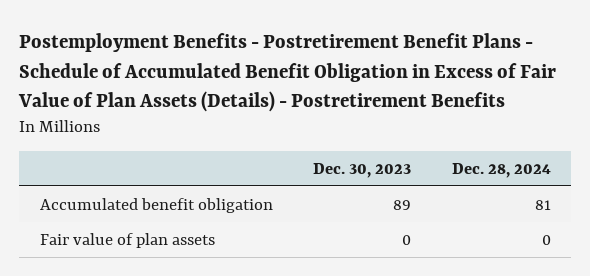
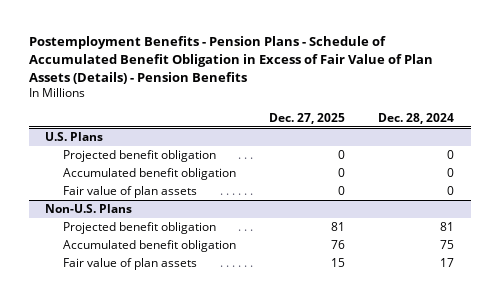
[18,33,557,112] Postemployment Benefits - Postretirement Benefit Plans - Schedule of Accumulated Benefit Obligation in Excess of Fair Value of Plan Assets (Details) - Postretirement Benefits -> [28,36,433,84] Postemployment Benefits - Pension Plans - Schedule of Accumulated Benefit Obligation in Excess of Fair Value of Plan Assets (Details) - Pension Benefits
[313,162,412,178] Dec. 30, 2023 -> none
none -> [269,112,346,124] Dec. 27, 2025
none -> [45,131,104,141] U.S. Plans
none -> [63,149,217,162] Projected benefit obligation
[534,199,551,210] 81 -> [447,167,455,177] 0
none -> [45,203,133,213] Non-U.S. Plans
none -> [63,221,217,234] Projected benefit obligation
none -> [63,239,237,252] Accumulated benefit obligation
none -> [63,257,198,270] Fair value of plan assets

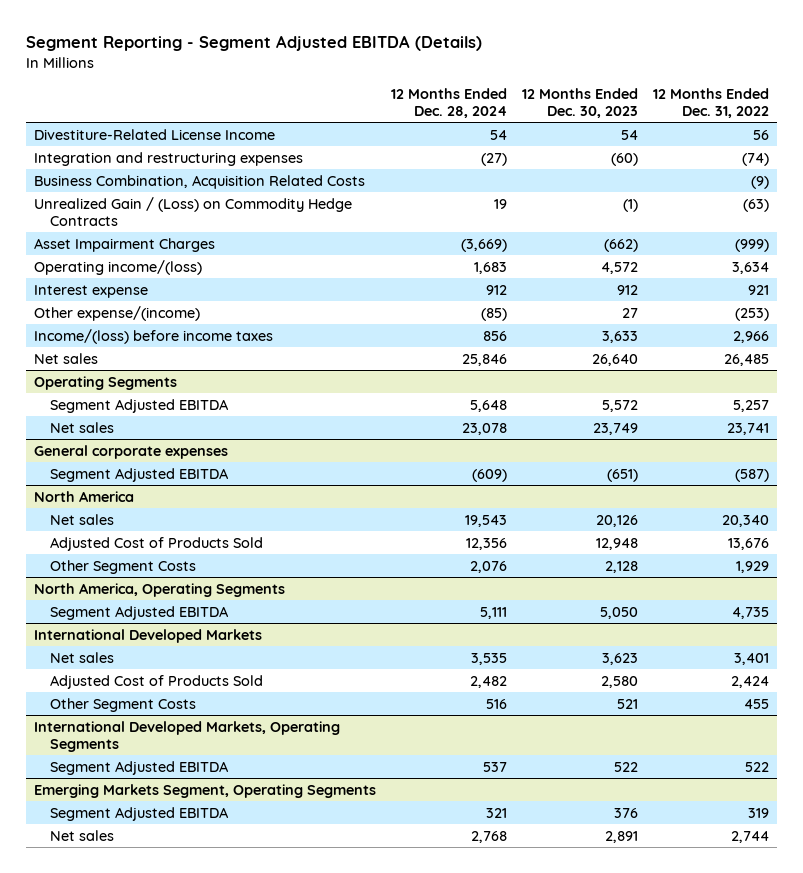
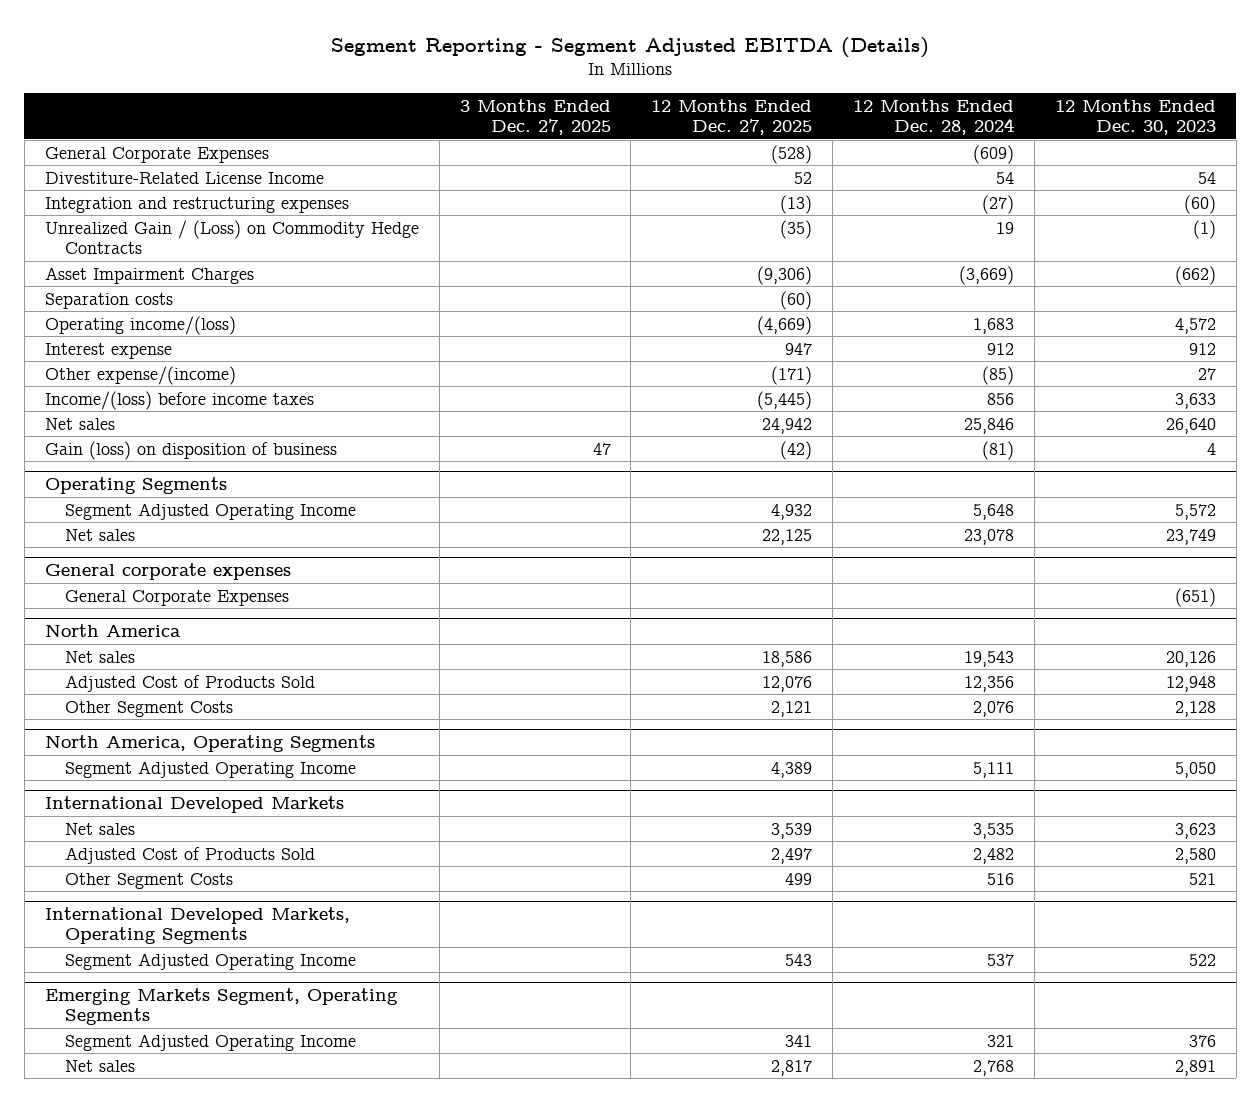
[653,87,770,118] 12 Months Ended Dec. 31, 2022 -> none
none -> [459,98,611,136] 3 Months Ended Dec. 27, 2025
none -> [651,98,813,136] 12 Months Ended Dec. 27, 2025
none -> [44,146,269,163] General Corporate Expenses
[33,174,365,189] Business Combination, Acquisition Related Costs -> none
none -> [44,292,173,309] Separation costs
none -> [44,440,337,460] Gain (loss) on disposition of business
[49,398,229,413] Segment Adjusted EBITDA -> [64,502,356,520] Segment Adjusted Operating Income
[49,467,229,482] Segment Adjusted EBITDA -> none
none -> [64,589,289,606] General Corporate Expenses
[49,605,229,620] Segment Adjusted EBITDA -> [64,760,356,778] Segment Adjusted Operating Income
[49,760,229,775] Segment Adjusted EBITDA -> [64,952,356,970] Segment Adjusted Operating Income
[49,806,229,821] Segment Adjusted EBITDA -> [64,1033,356,1051] Segment Adjusted Operating Income

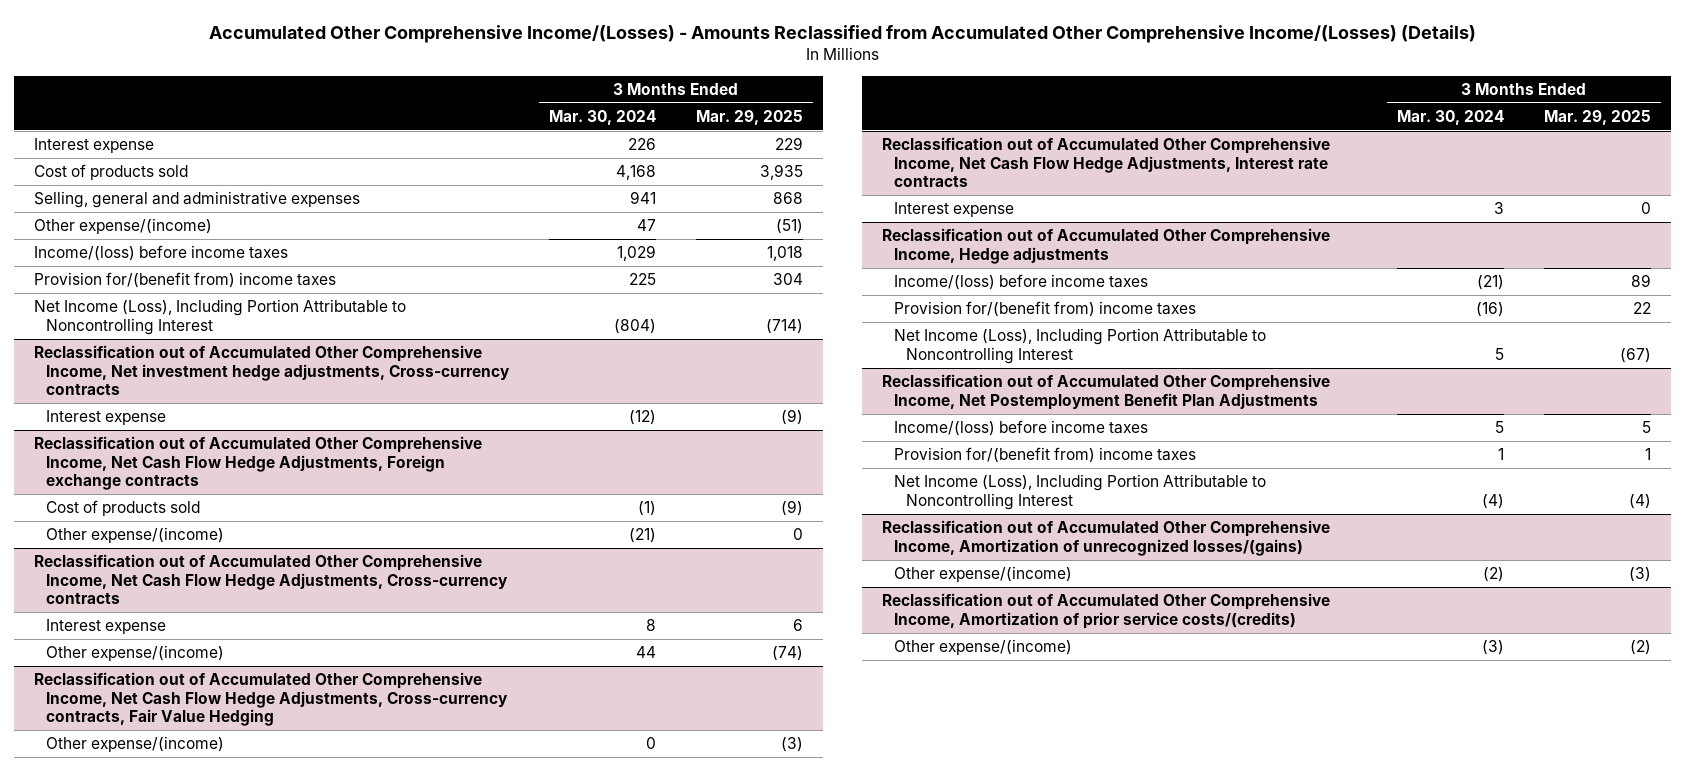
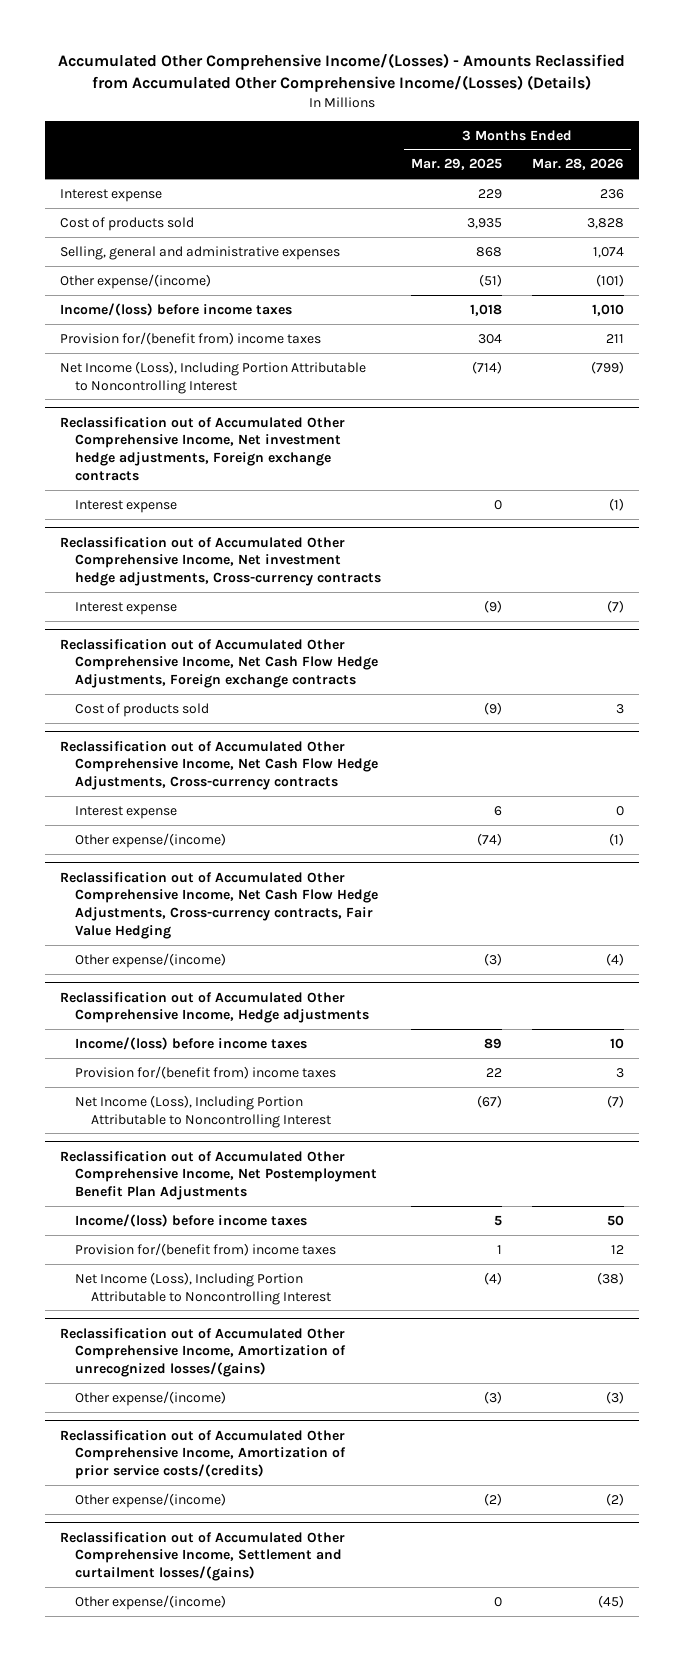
[549,110,657,126] Mar. 30, 2024 -> none
none -> [531,158,624,171] Mar. 28, 2026
none -> [59,416,345,482] Reclassification out of Accumulated Other Comprehensive Income, Net investment hedge adjustments, Foreign exchange contracts
none -> [75,499,178,513] Interest expense
[46,527,225,544] Other expense/(income) -> none
[882,137,1331,188] Reclassification out of Accumulated Other Comprehensive Income, Net Cash Flow Hedge Adjustments, Interest rate contracts -> none
[894,202,1015,218] Interest expense -> none
none -> [59,1531,345,1582] Reclassification out of Accumulated Other Comprehensive Income, Settlement and curtailment losses/(gains)
none -> [75,1594,227,1610] Other expense/(income)

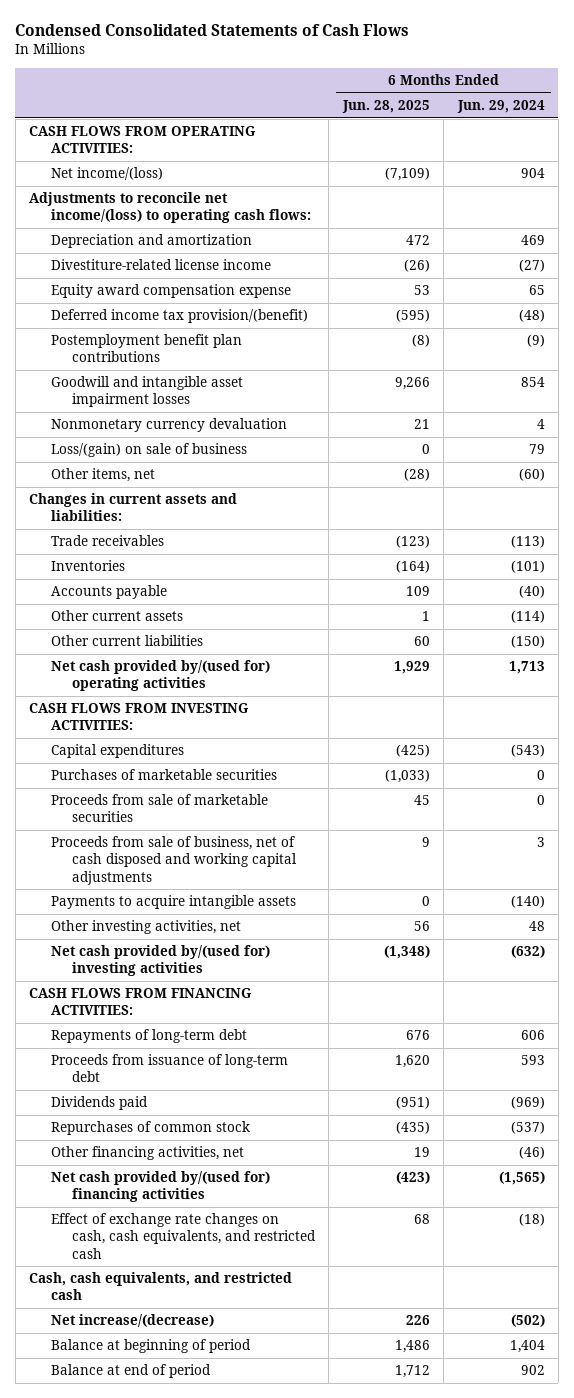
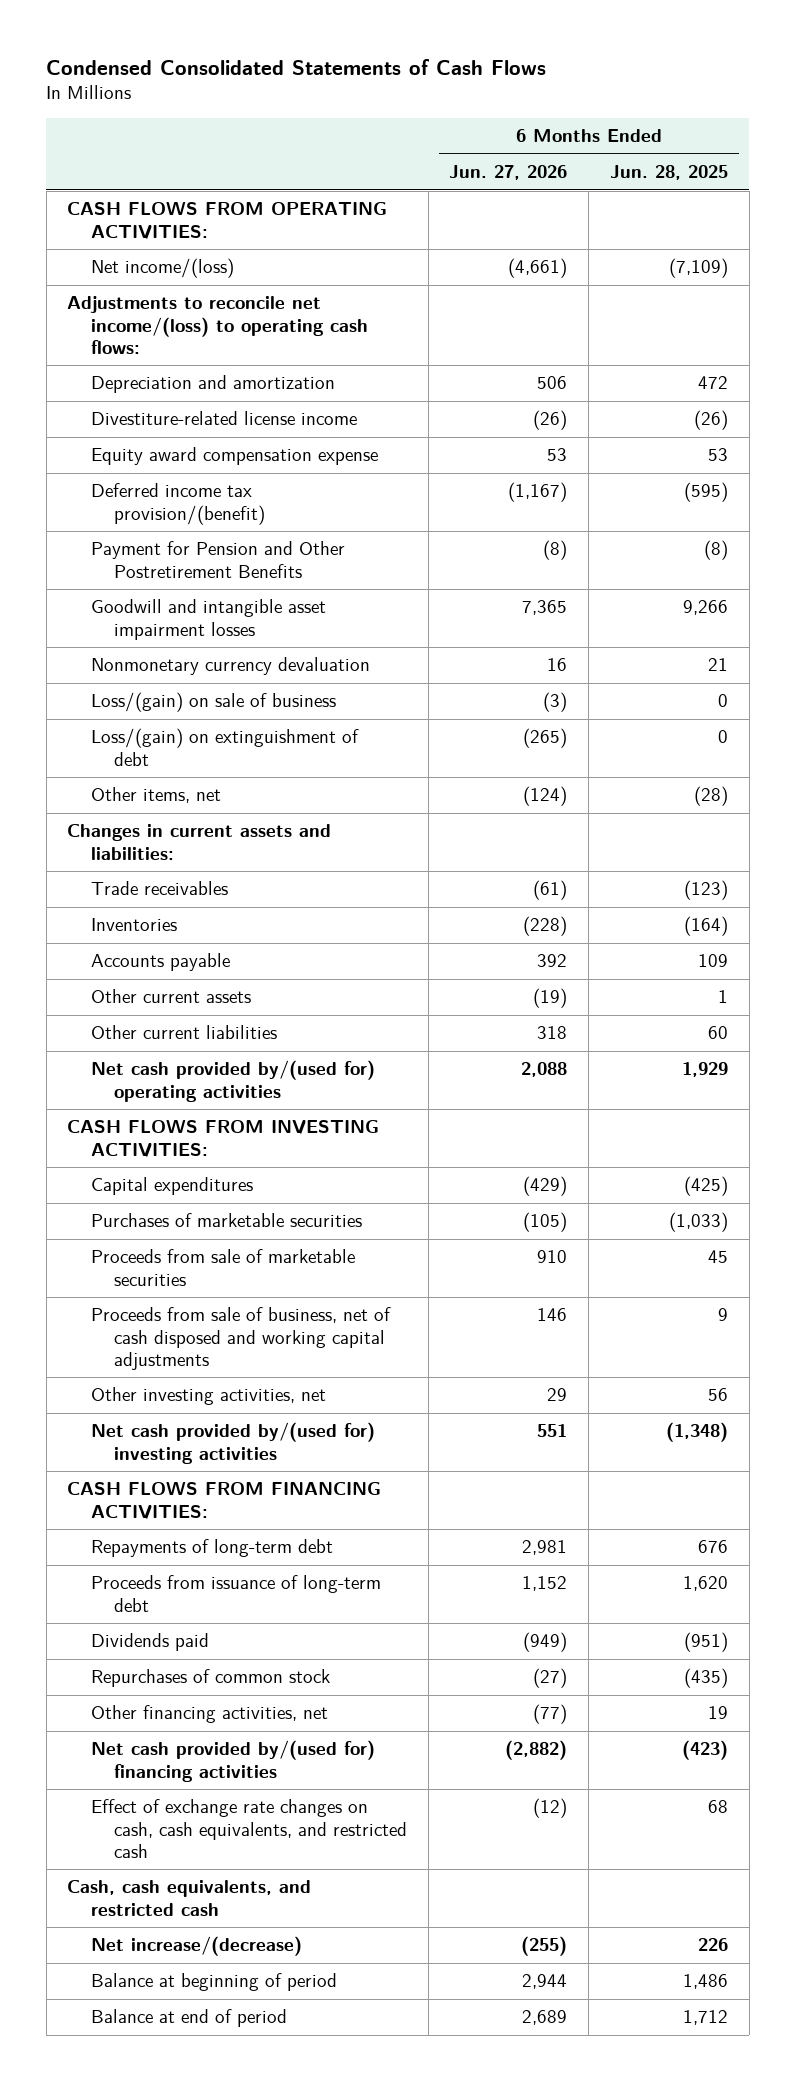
[456,100,545,114] Jun. 29, 2024 -> none
none -> [449,165,568,181] Jun. 27, 2026
[50,334,242,363] Postemployment benefit plan contributions -> [90,541,345,578] Payment for Pension and Other Postretirement Benefits
none -> [90,728,359,766] Loss/(gain) on extinguishment of debt
[50,895,296,910] Payments to acquire intangible assets -> none

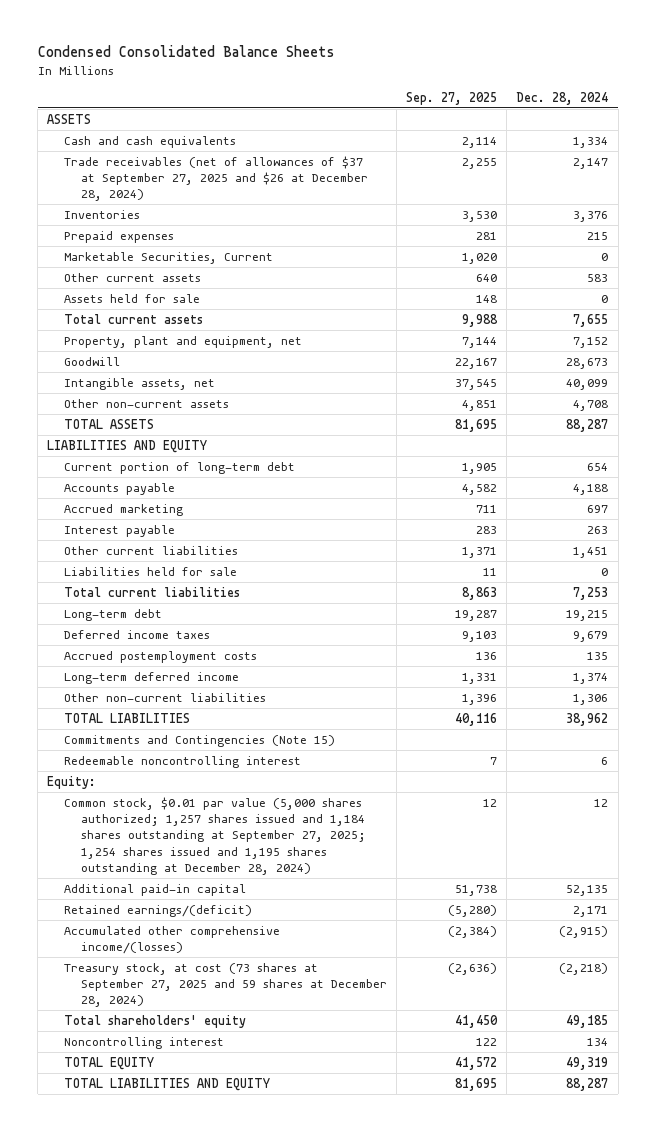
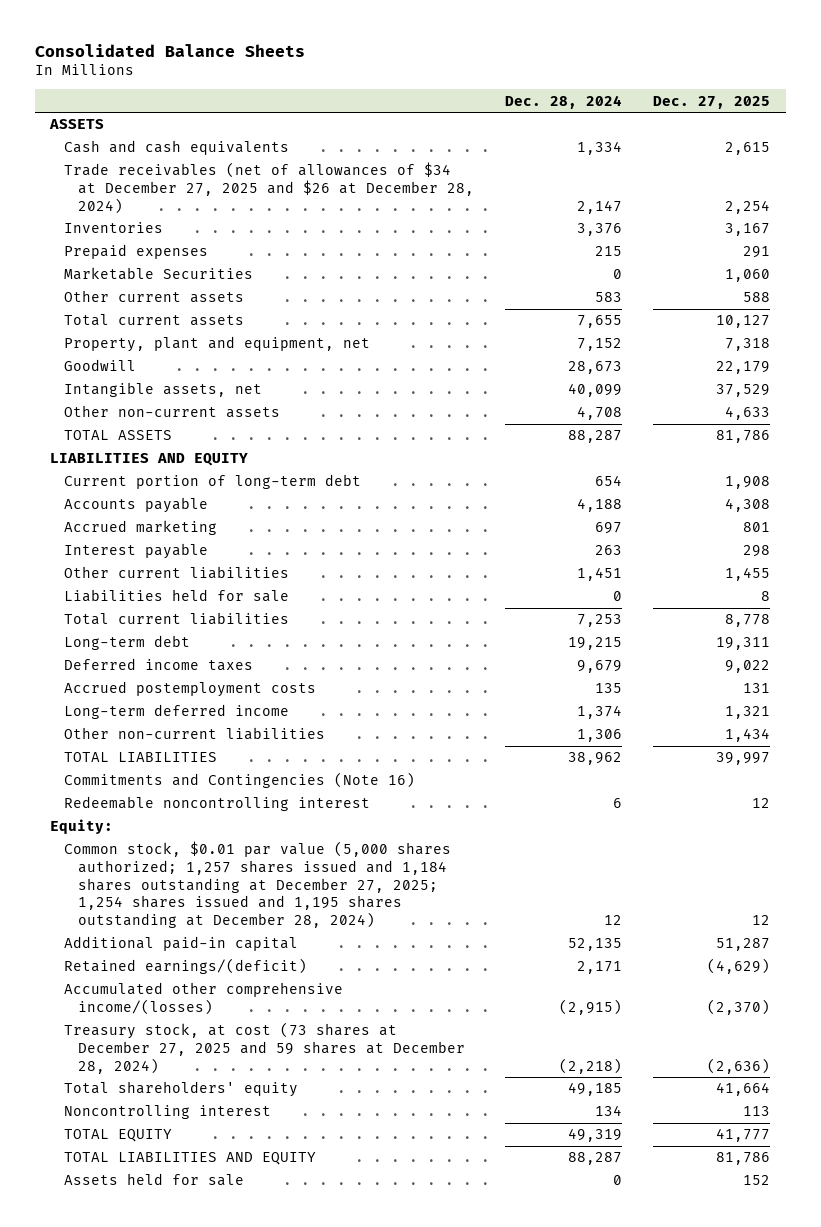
[37,45,335,58] Condensed Consolidated Balance Sheets -> [34,43,305,57] Consolidated Balance Sheets
[406,92,498,106] Sep. 27, 2025 -> none
none -> [653,95,771,109] Dec. 27, 2025
[64,155,368,202] Trade receivables (net of allowances of $37 at September 27, 2025 and $26 at December 28, 2024) -> [64,162,475,214] Trade receivables (net of allowances of $34 at December 27, 2025 and $26 at December 28, 2024)
[64,251,274,264] Marketable Securities, Current -> [64,267,254,281] Marketable Securities
[64,734,336,747] Commitments and Contingencies (Note 15) -> [64,772,416,789] Commitments and Contingencies (Note 16)
[64,796,366,876] Common stock, $0.01 par value (5,000 shares authorized; 1,257 shares issued and 1,184 shares outstanding at September 27, 2025; 1,254 shares issued and 1,195 shares outstanding at December 28, 2024) -> [64,841,452,928] Common stock, $0.01 par value (5,000 shares authorized; 1,257 shares issued and 1,184 shares outstanding at December 27, 2025; 1,254 shares issued and 1,195 shares outstanding at December 28, 2024)
[64,962,387,1008] Treasury stock, at cost (73 shares at September 27, 2025 and 59 shares at December 28, 2024) -> [64,1022,466,1074] Treasury stock, at cost (73 shares at December 27, 2025 and 59 shares at December 28, 2024)
[64,293,201,303] Assets held for sale -> [64,1173,245,1187] Assets held for sale

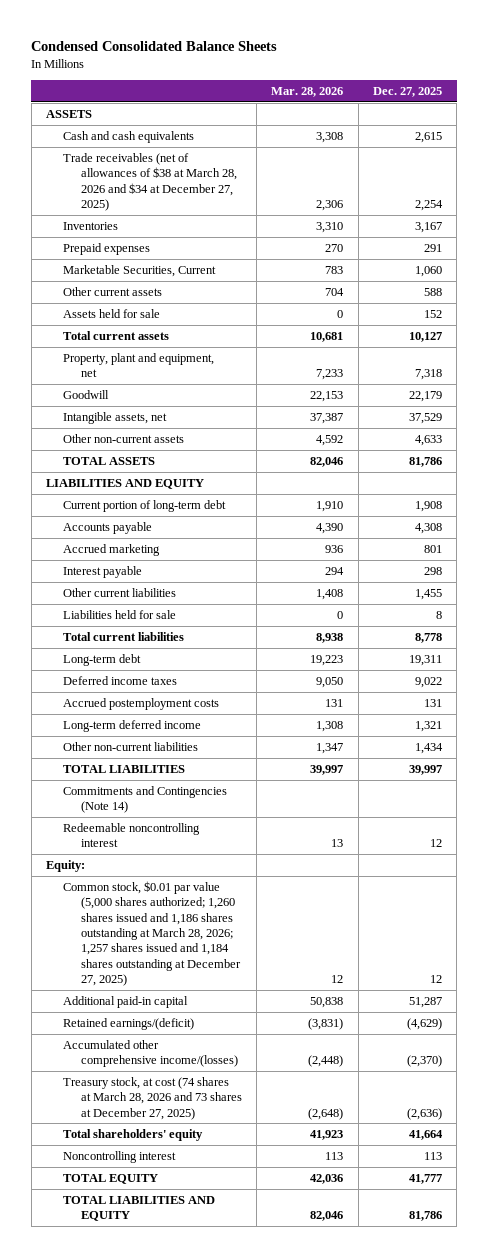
[34,43,305,57] Consolidated Balance Sheets -> [31,40,278,51] Condensed Consolidated Balance Sheets
[505,94,623,109] Dec. 28, 2024 -> none
none -> [271,87,344,98] Mar. 28, 2026
[64,162,475,214] Trade receivables (net of allowances of $34 at December 27, 2025 and $26 at December 28, 2024) -> [63,152,237,211] Trade receivables (net of allowances of $38 at March 28, 2026 and $34 at December 27, 2025)
[64,267,254,281] Marketable Securities -> [63,264,217,277] Marketable Securities, Current
[64,1173,245,1187] Assets held for sale -> [63,308,161,318] Assets held for sale
[64,772,416,789] Commitments and Contingencies (Note 16) -> [63,785,228,814] Commitments and Contingencies (Note 14)
[64,841,452,928] Common stock, $0.01 par value (5,000 shares authorized; 1,257 shares issued and 1,184 shares outstanding at December 27, 2025; 1,254 shares issued and 1,195 shares outstanding at December 28, 2024) -> [63,880,241,987] Common stock, $0.01 par value (5,000 shares authorized; 1,260 shares issued and 1,186 shares outstanding at March 28, 2026; 1,257 shares issued and 1,184 shares outstanding at December 27, 2025)
[64,1022,466,1074] Treasury stock, at cost (73 shares at December 27, 2025 and 59 shares at December 28, 2024) -> [63,1076,242,1120] Treasury stock, at cost (74 shares at March 28, 2026 and 73 shares at December 27, 2025)

